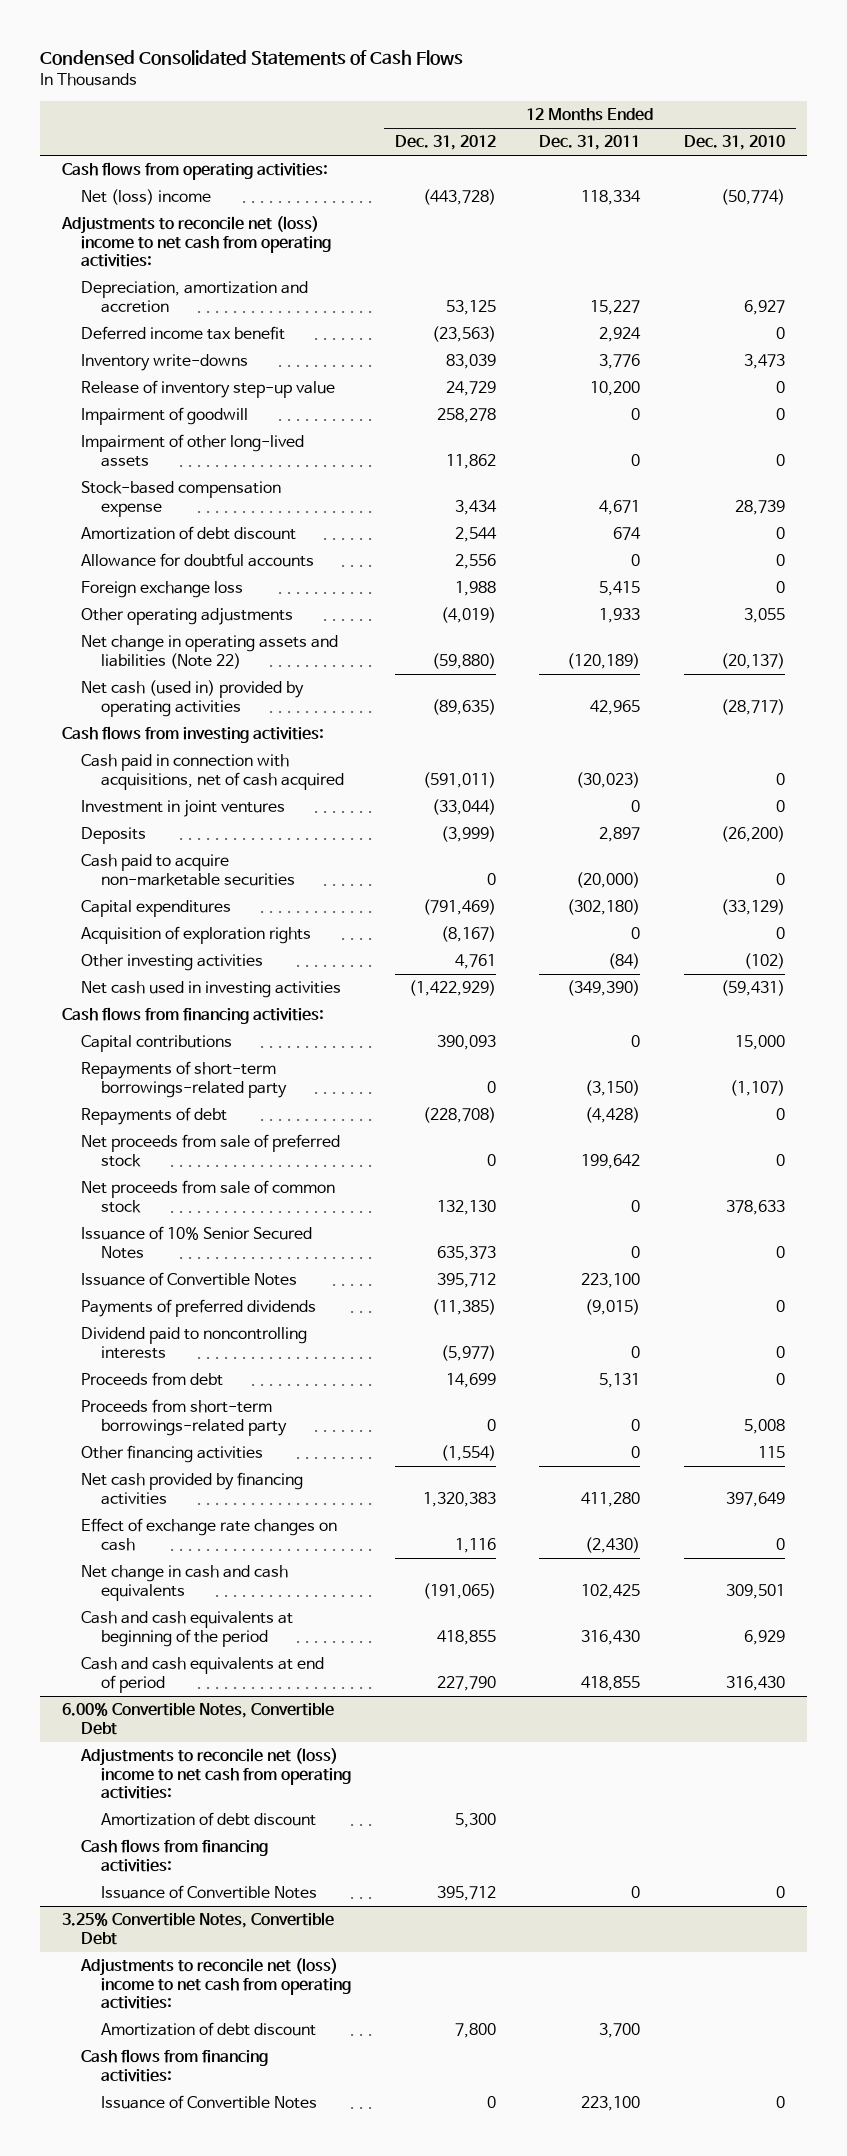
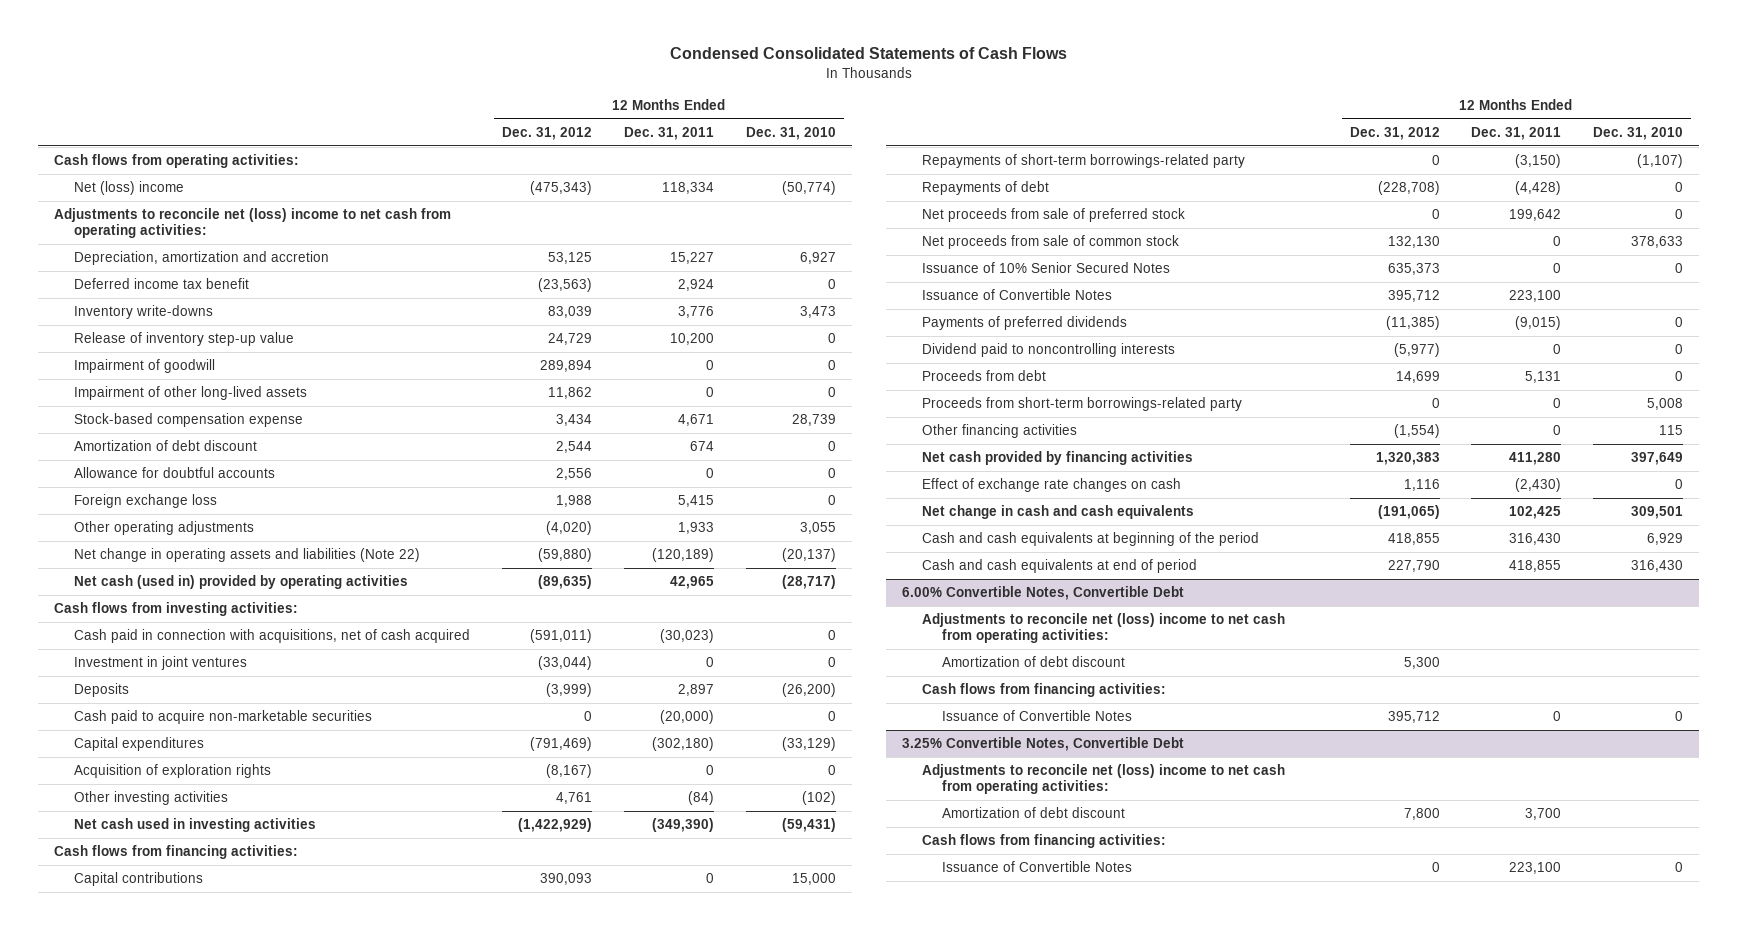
[422,189,496,206] (443,728) -> [530,181,593,196] (475,343)
[436,408,496,424] 258,278 -> [540,360,593,373] 289,894
[440,607,496,624] (4,019) -> [546,521,593,536] (4,020)

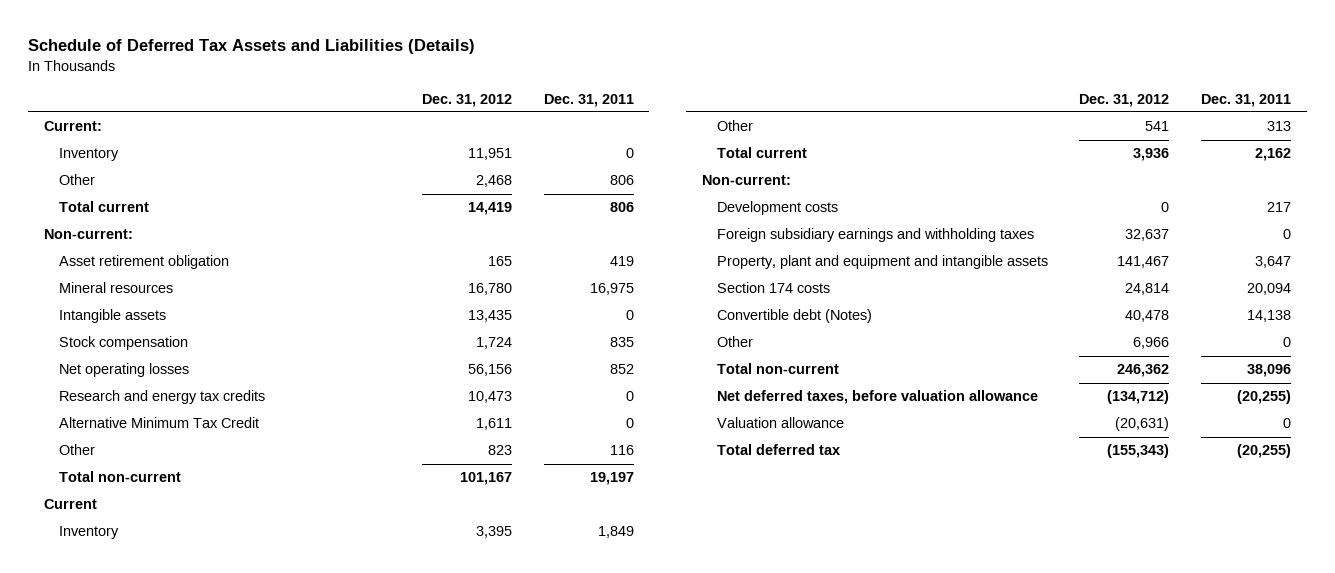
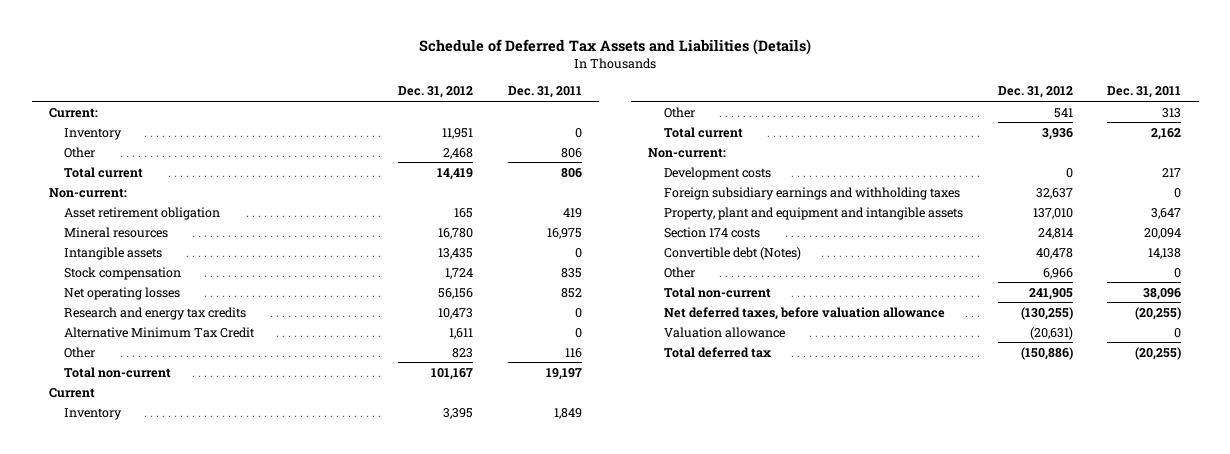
[1117,256,1170,269] 141,467 -> [1032,207,1073,219] 137,010
[1117,364,1170,378] 246,362 -> [1028,287,1073,300] 241,905
[1107,390,1170,405] (134,712) -> [1020,306,1073,320] (130,255)
[1107,444,1170,459] (155,343) -> [1020,346,1073,360] (150,886)

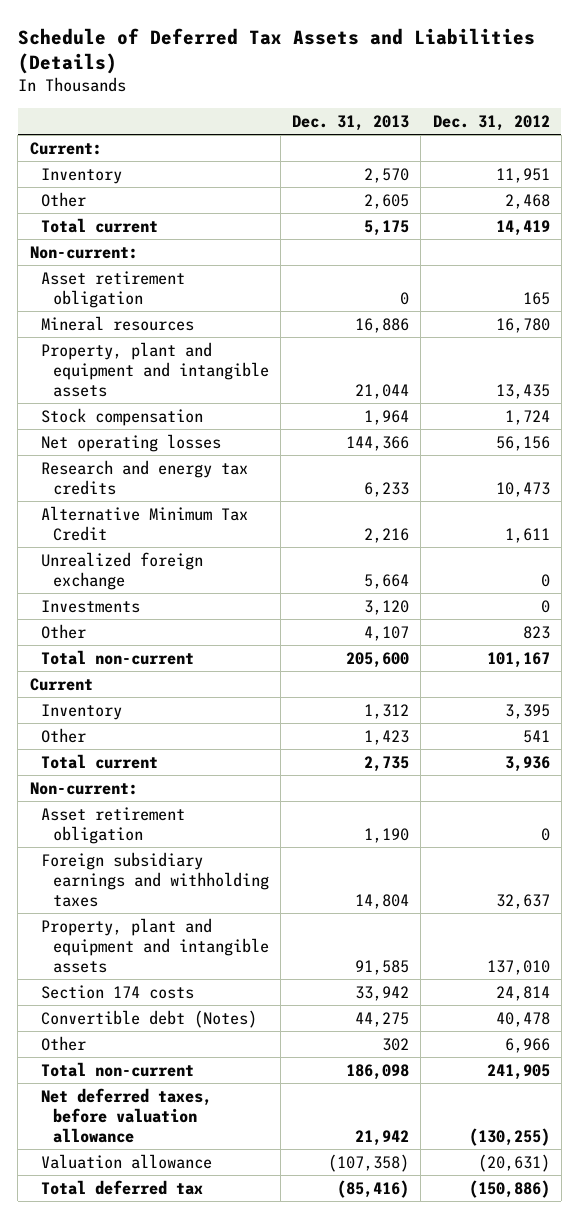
[508,86,583,99] Dec. 31, 2011 -> none
none -> [292,114,410,131] Dec. 31, 2013
[64,246,163,260] Intangible assets -> [41,341,269,397] Property, plant and equipment and intangible assets
none -> [41,551,204,590] Unrealized foreign exchange
none -> [41,599,141,613] Investments
[663,166,771,180] Development costs -> none
none -> [41,806,186,844] Asset retirement obligation

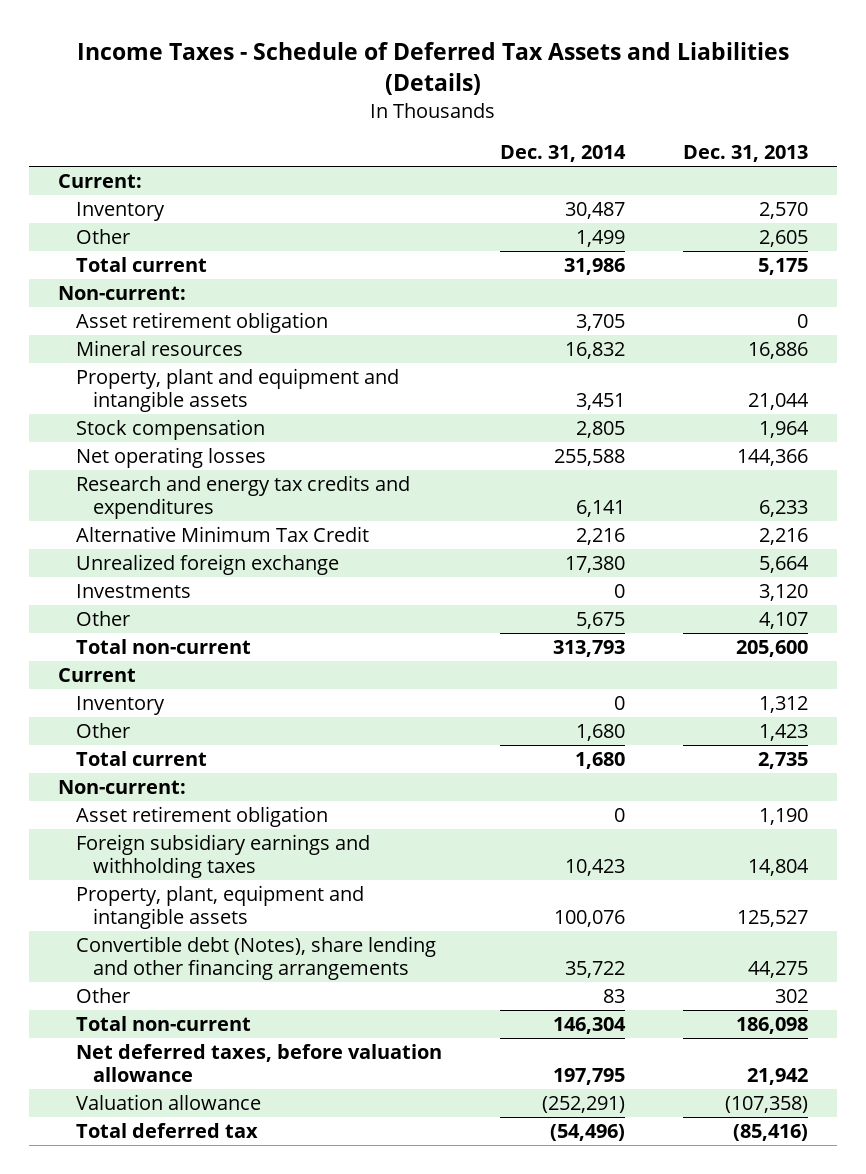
[17,27,535,75] Schedule of Deferred Tax Assets and Liabilities (Details) -> [77,42,790,96] Income Taxes - Schedule of Deferred Tax Assets and Liabilities (Details)
[432,114,550,131] Dec. 31, 2012 -> none
none -> [499,145,626,163] Dec. 31, 2014
[41,459,249,495] Research and energy tax credits -> [75,475,410,520] Research and energy tax credits and expenditures
[41,984,195,999] Section 174 costs -> none
[41,917,269,973] Property, plant and equipment and intangible assets -> [75,885,364,930] Property, plant, equipment and intangible assets
[355,959,410,975] 91,585 -> [736,910,808,928] 125,527
[41,1009,258,1028] Convertible debt (Notes) -> [75,936,436,981] Convertible debt (Notes), share lending and other financing arrangements

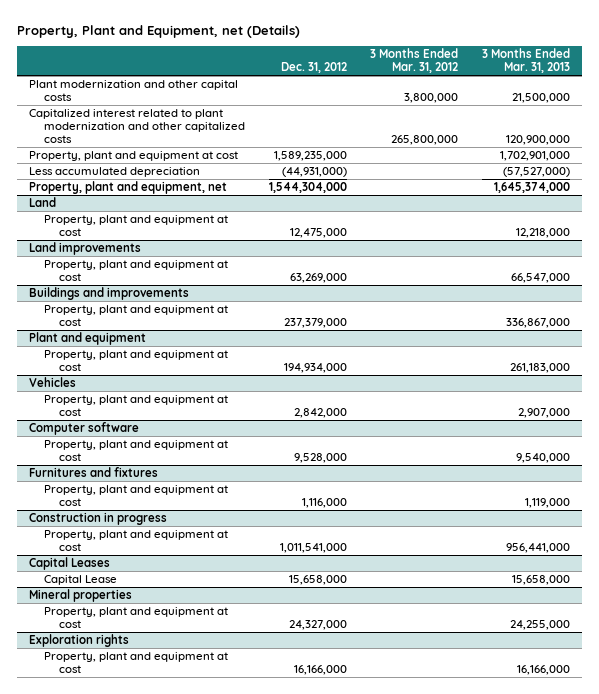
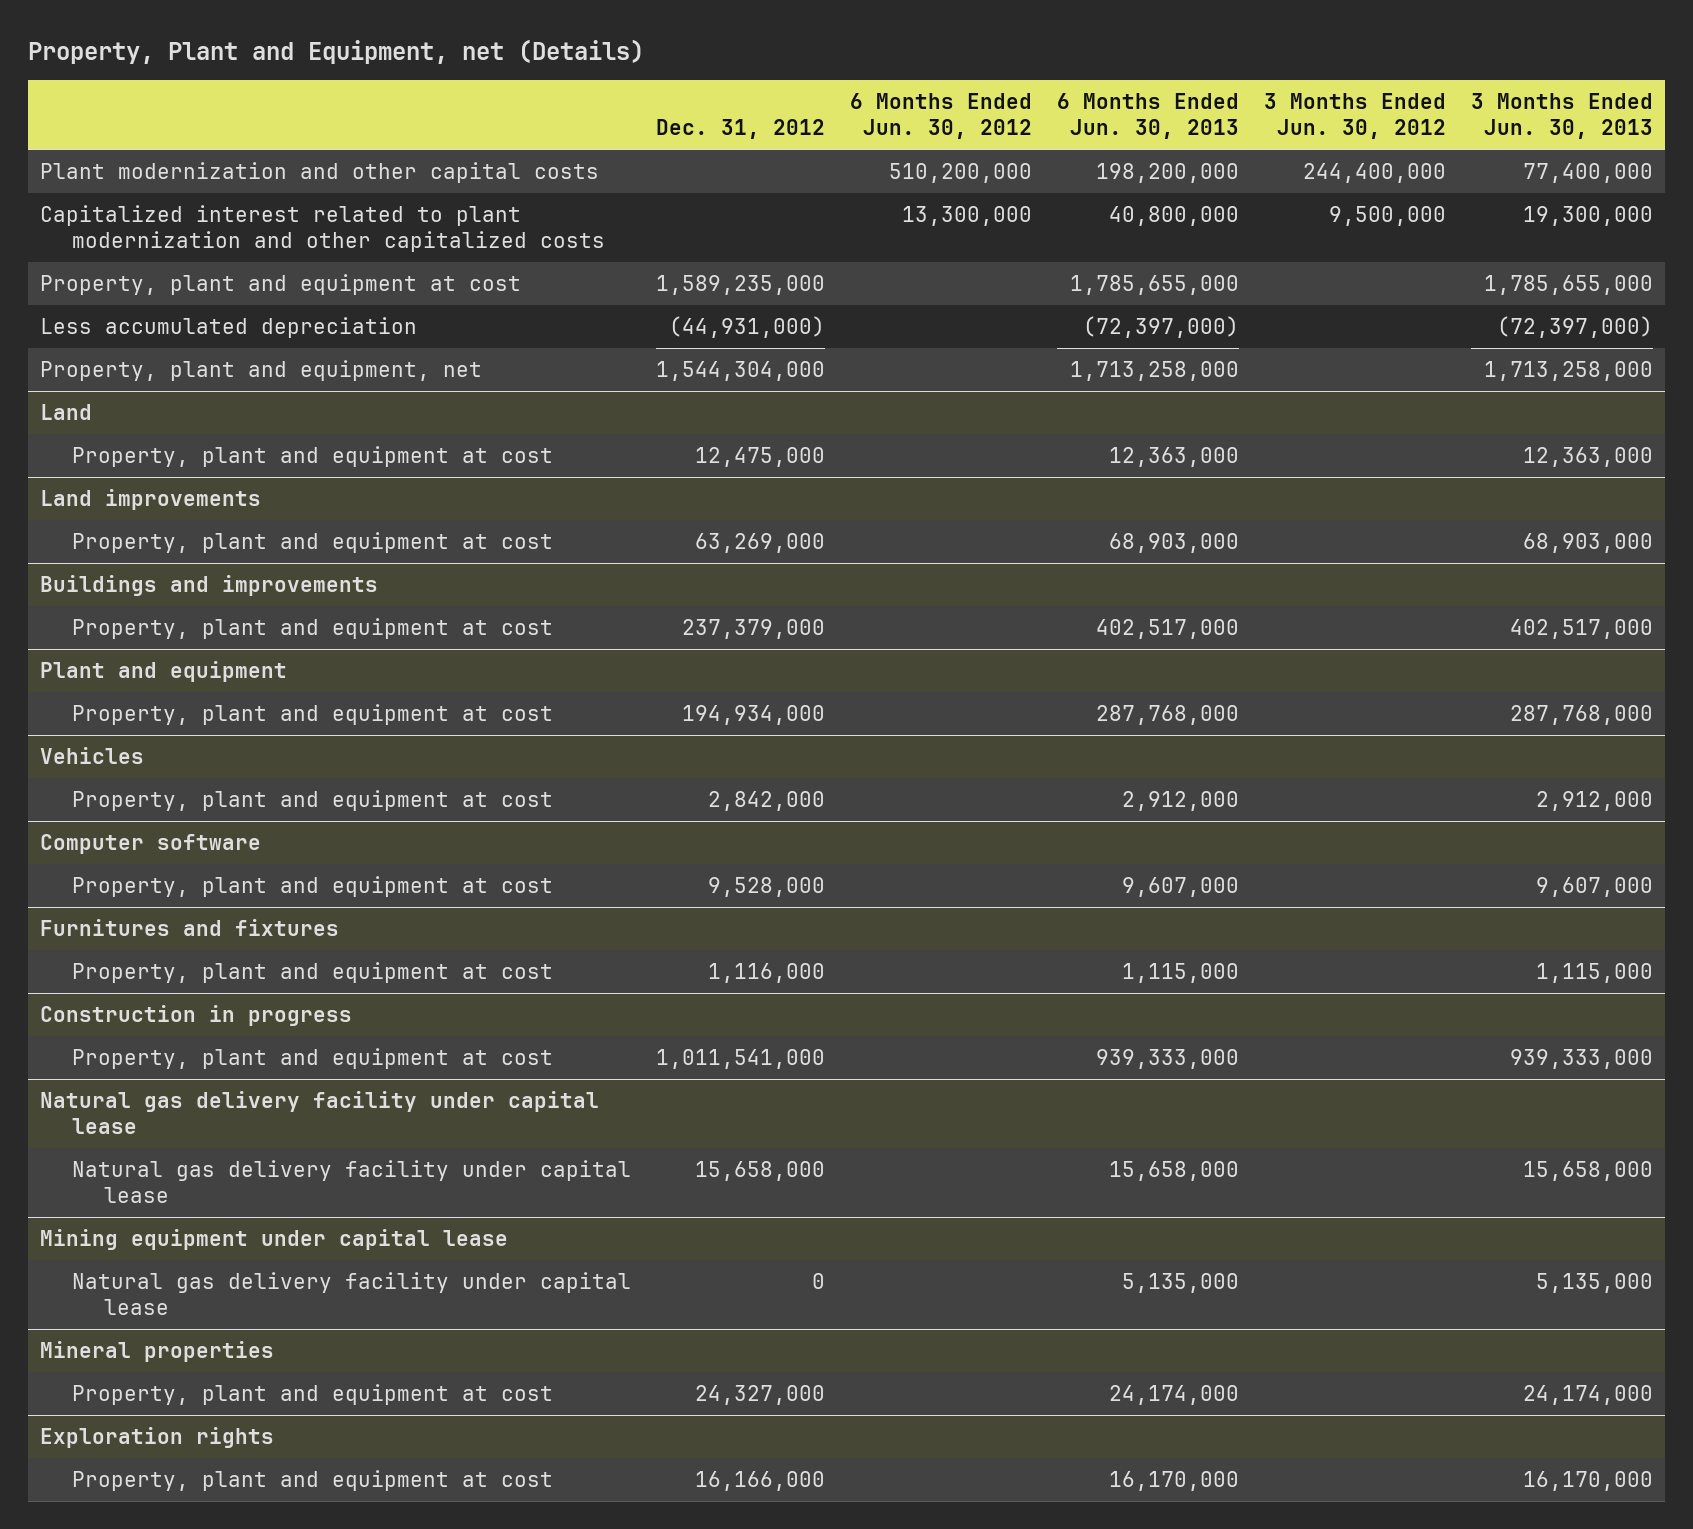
[370,48,459,74] 3 Months Ended Mar. 31, 2012 -> none
[481,48,570,74] 3 Months Ended Mar. 31, 2013 -> none
none -> [849,92,1032,140] 6 Months Ended Jun. 30, 2012
none -> [1056,92,1239,140] 6 Months Ended Jun. 30, 2013
none -> [1263,92,1446,140] 3 Months Ended Jun. 30, 2012
none -> [1470,92,1653,140] 3 Months Ended Jun. 30, 2013
[29,557,111,571] Capital Leases -> none
none -> [40,1090,600,1135] Natural gas delivery facility under capital lease
[44,575,118,586] Capital Lease -> [72,1159,632,1204] Natural gas delivery facility under capital lease
none -> [40,1228,509,1250] Mining equipment under capital lease
none -> [72,1271,632,1316] Natural gas delivery facility under capital lease

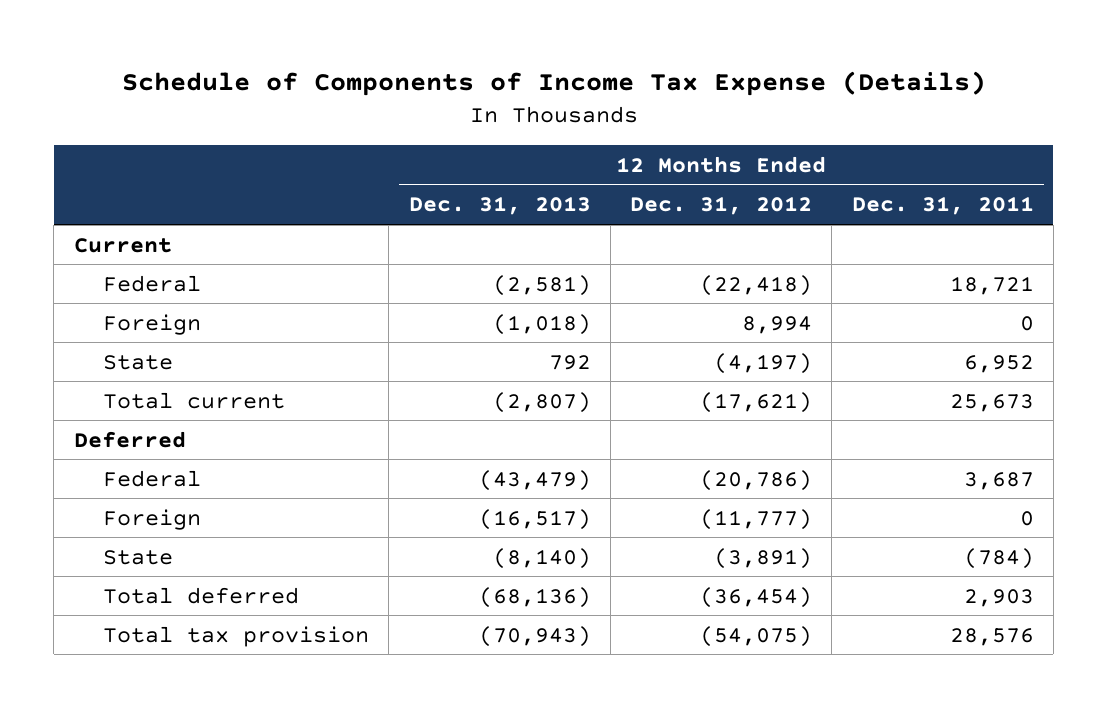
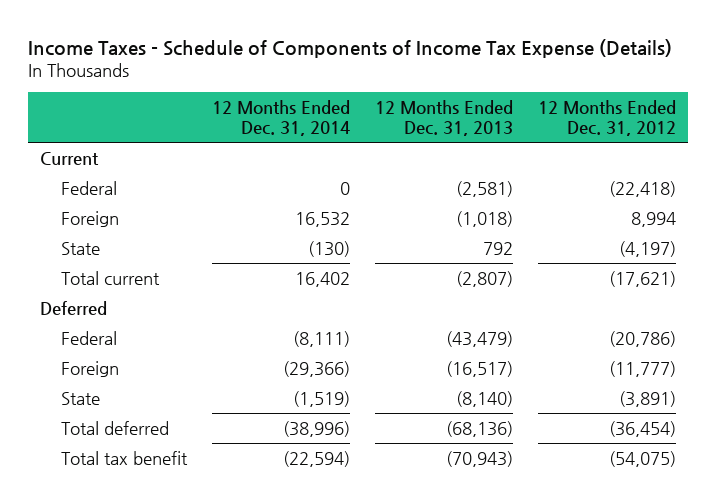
[121,71,986,97] Schedule of Components of Income Tax Expense (Details) -> [28,38,673,58] Income Taxes - Schedule of Components of Income Tax Expense (Details)
[851,196,1034,216] Dec. 31, 2011 -> none
none -> [212,99,351,137] 12 Months Ended Dec. 31, 2014
[103,625,370,647] Total tax provision -> [61,450,189,465] Total tax benefit

